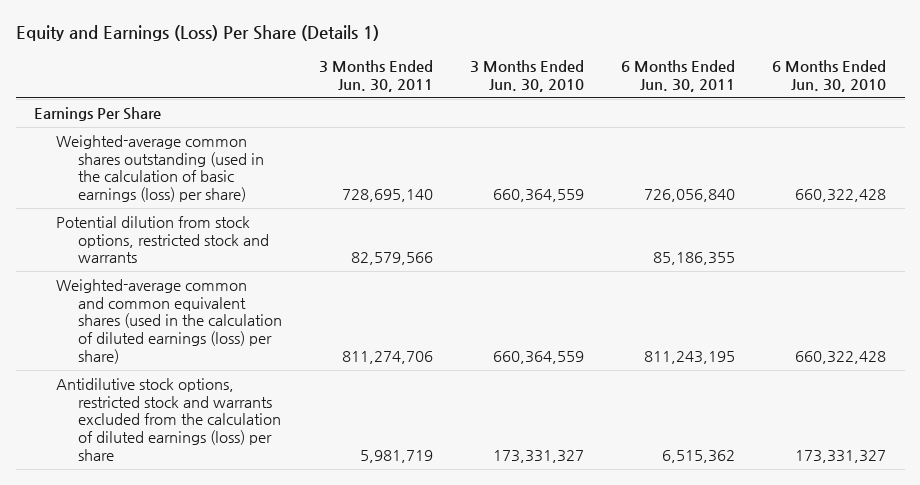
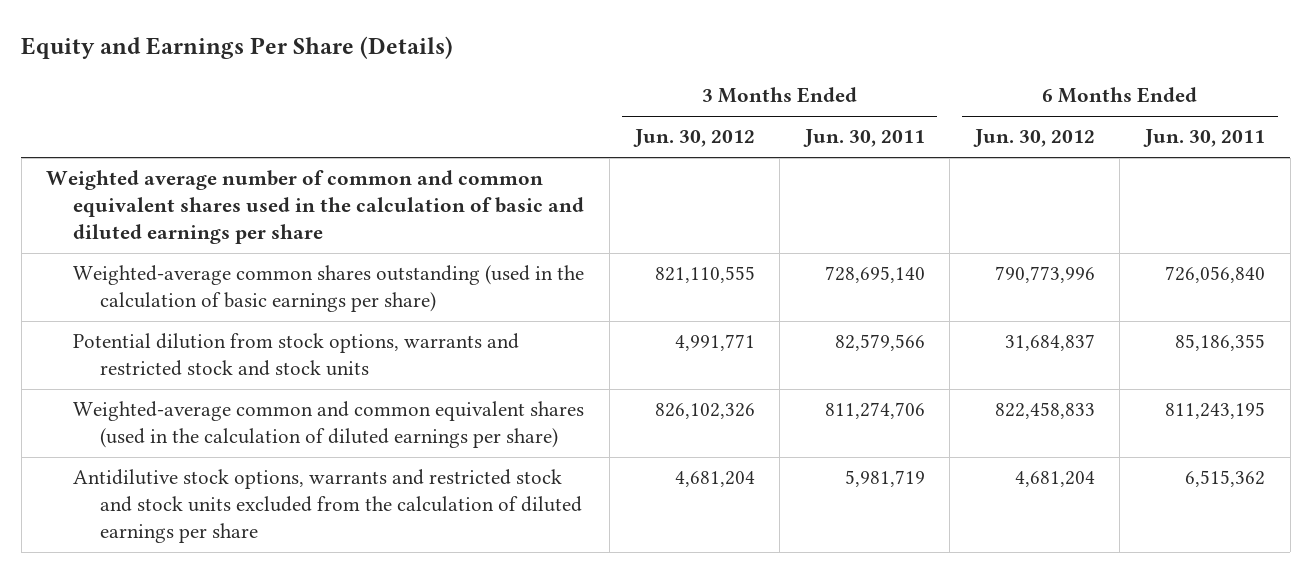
[15,24,379,41] Equity and Earnings (Loss) Per Share (Details 1) -> [21,35,454,59] Equity and Earnings Per Share (Details)
[469,60,584,92] 3 Months Ended Jun. 30, 2010 -> none
[772,60,887,92] 6 Months Ended Jun. 30, 2010 -> none
none -> [632,129,755,148] Jun. 30, 2012
none -> [972,129,1095,148] Jun. 30, 2012
[34,106,162,121] Earnings Per Share -> [46,170,585,245] Weighted average number of common and common equivalent shares used in the calculation of basic and diluted earnings per share
[55,134,264,203] Weighted-average common shares outstanding (used in the calculation of basic earnings (loss) per share) -> [73,265,585,313] Weighted-average common shares outstanding (used in the calculation of basic earnings per share)
[55,215,269,264] Potential dilution from stock options, restricted stock and warrants -> [73,333,520,377] Potential dilution from stock options, warrants and restricted stock and stock units
[55,278,282,364] Weighted-average common and common equivalent shares (used in the calculation of diluted earnings (loss) per share) -> [73,401,585,449] Weighted-average common and common equivalent shares (used in the calculation of diluted earnings per share)
[55,377,281,461] Antidilutive stock options, restricted stock and warrants excluded from the calculation of diluted earnings (loss) per share -> [73,469,583,544] Antidilutive stock options, warrants and restricted stock and stock units excluded from the calculation of diluted earnings per share

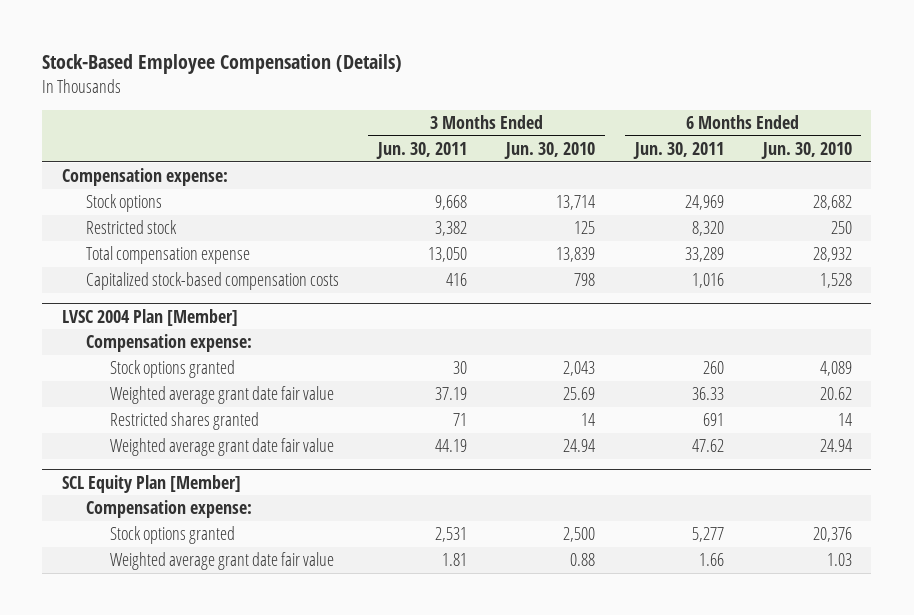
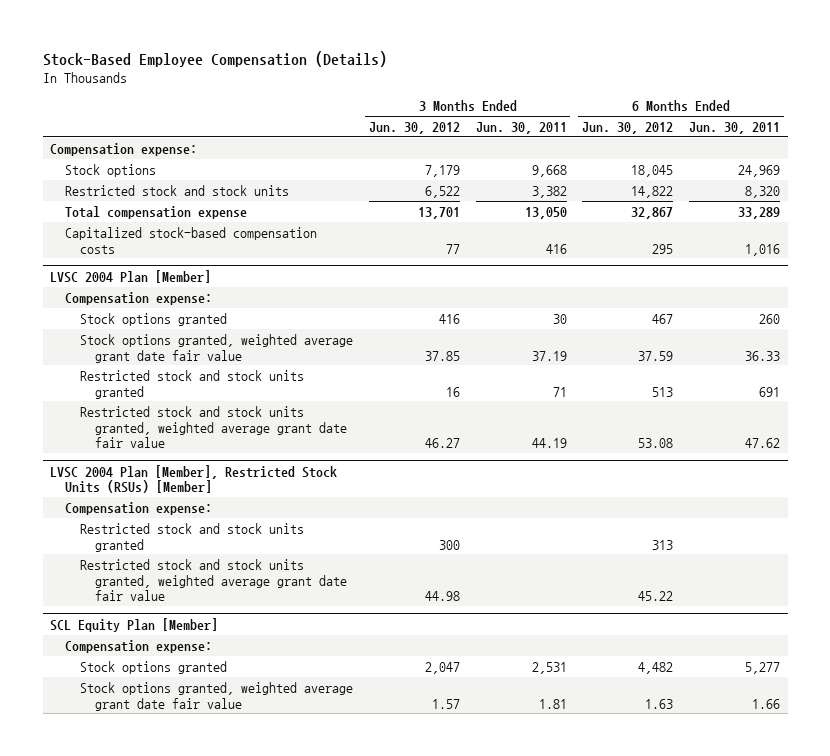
[504,142,596,160] Jun. 30, 2010 -> none
[760,142,852,160] Jun. 30, 2010 -> none
none -> [368,121,460,134] Jun. 30, 2012
none -> [582,121,674,134] Jun. 30, 2012
[86,220,178,235] Restricted stock -> [65,184,290,196] Restricted stock and stock units
[110,386,335,405] Weighted average grant date fair value -> [80,333,354,363] Stock options granted, weighted average grant date fair value
[110,412,260,431] Restricted shares granted -> [80,369,305,399] Restricted stock and stock units granted
[110,438,335,457] Weighted average grant date fair value -> [80,405,348,449] Restricted stock and stock units granted, weighted average grant date fair value
none -> [50,464,338,494] LVSC 2004 Plan [Member], Restricted Stock Units (RSUs) [Member]
none -> [65,501,213,515] Compensation expense:
none -> [80,522,305,552] Restricted stock and stock units granted
none -> [80,558,348,602] Restricted stock and stock units granted, weighted average grant date fair value
[110,552,335,571] Weighted average grant date fair value -> [80,681,354,711] Stock options granted, weighted average grant date fair value

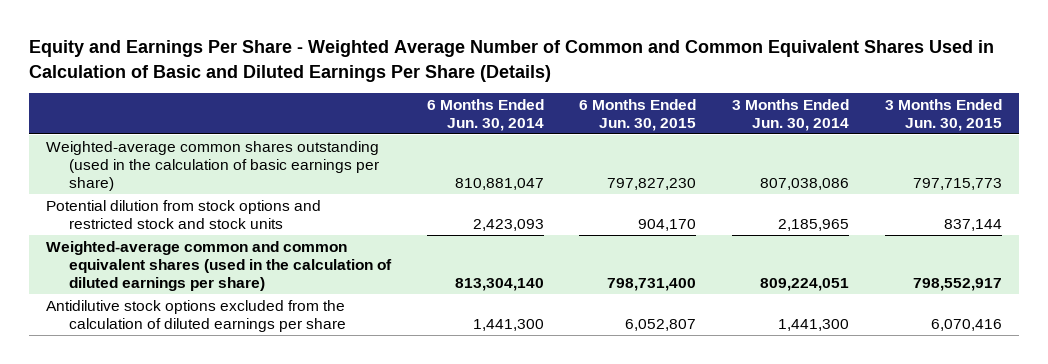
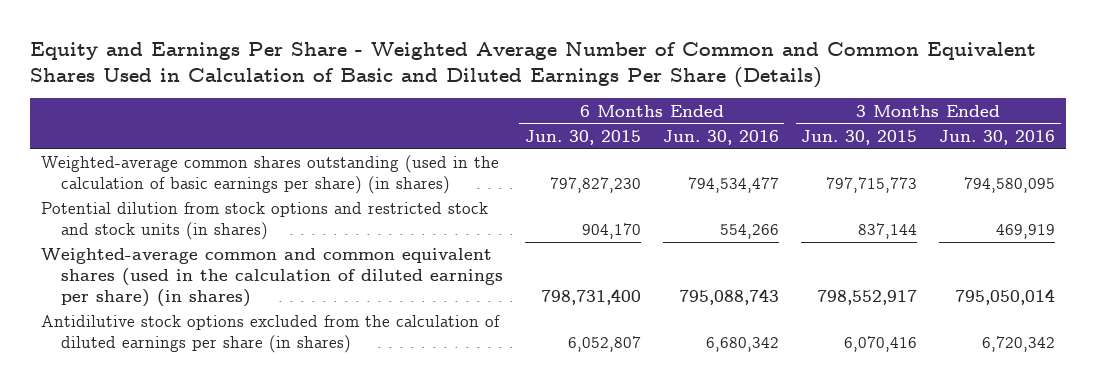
[426,98,544,132] 6 Months Ended Jun. 30, 2014 -> none
[731,98,849,132] 3 Months Ended Jun. 30, 2014 -> none
none -> [662,129,779,145] Jun. 30, 2016
none -> [939,129,1056,145] Jun. 30, 2016
[46,140,380,192] Weighted-average common shares outstanding (used in the calculation of basic earnings per share) -> [40,155,499,195] Weighted-average common shares outstanding (used in the calculation of basic earnings per share) (in shares)
[46,199,322,229] Potential dilution from stock options and restricted stock and stock units -> [40,202,488,241] Potential dilution from stock options and restricted stock and stock units (in shares)
[46,240,393,292] Weighted-average common and common equivalent shares (used in the calculation of diluted earnings per share) -> [40,248,503,308] Weighted-average common and common equivalent shares (used in the calculation of diluted earnings per share) (in shares)
[46,299,347,332] Antidilutive stock options excluded from the calculation of diluted earnings per share -> [40,315,500,354] Antidilutive stock options excluded from the calculation of diluted earnings per share (in shares)

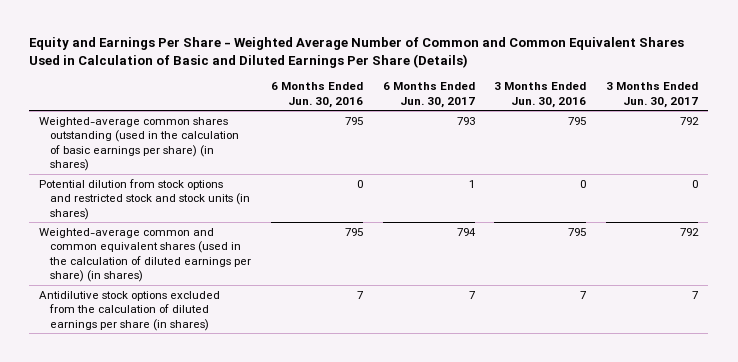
[524,129,641,145] Jun. 30, 2015 -> none
[801,129,918,145] Jun. 30, 2015 -> none
none -> [382,81,475,108] 6 Months Ended Jun. 30, 2017
none -> [606,81,699,108] 3 Months Ended Jun. 30, 2017
[687,177,779,194] 794,534,477 -> [344,116,363,125] 795
[964,177,1056,194] 794,580,095 -> [568,116,587,125] 795
[719,224,779,240] 554,266 -> [356,179,363,188] 0
[996,224,1056,240] 469,919 -> [580,179,587,188] 0
[678,289,779,306] 795,088,743 -> [344,227,363,236] 795
[955,289,1056,306] 795,050,014 -> [568,227,587,236] 795
[705,337,779,353] 6,680,342 -> [356,290,363,299] 7
[982,336,1056,353] 6,720,342 -> [580,290,587,299] 7

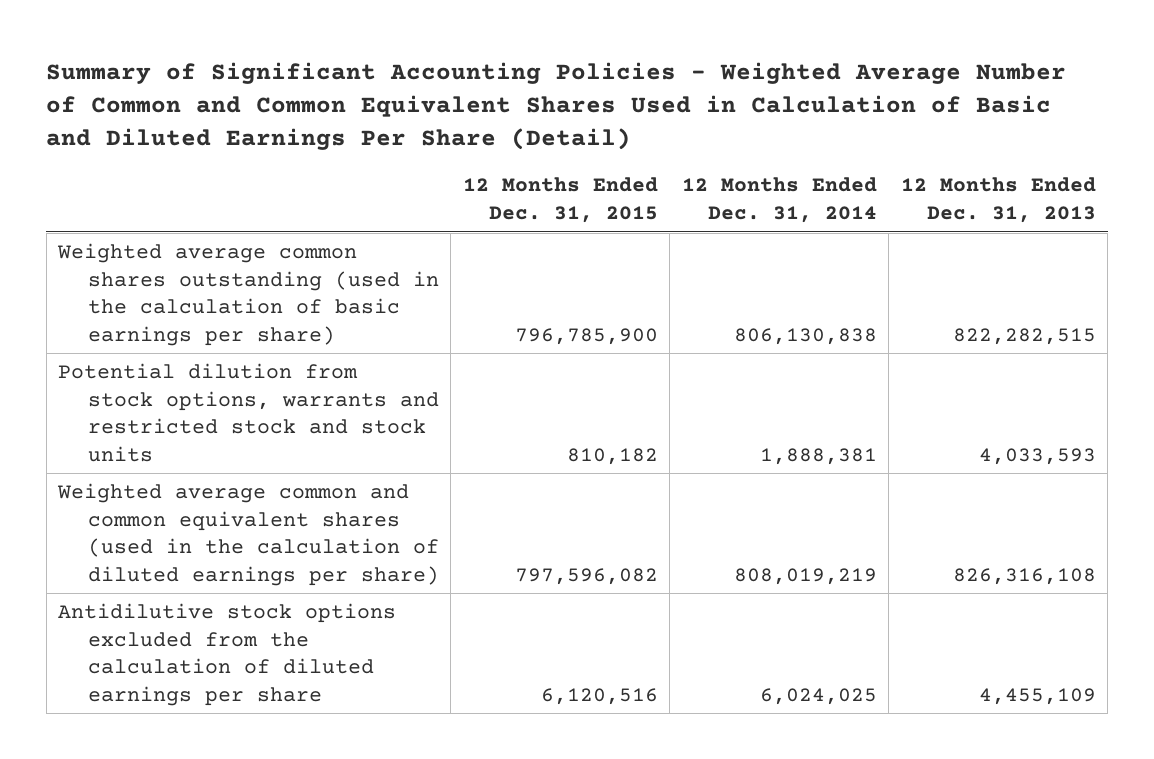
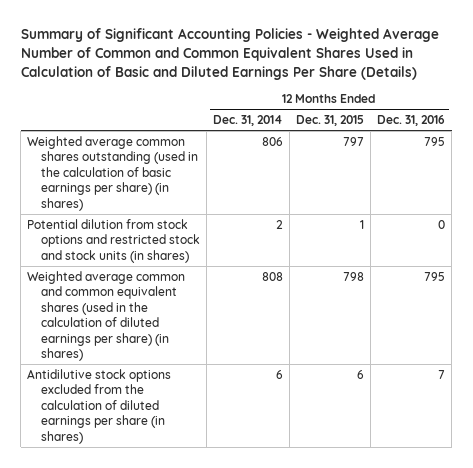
[46,62,1067,151] Summary of Significant Accounting Policies - Weighted Average Number of Common and Common Equivalent Shares Used in Calculation of Basic and Diluted Earnings Per Share (Detail) -> [20,28,439,80] Summary of Significant Accounting Policies - Weighted Average Number of Common and Common Equivalent Shares Used in Calculation of Basic and Diluted Earnings Per Share (Details)
[900,177,1096,224] 12 Months Ended Dec. 31, 2013 -> none
none -> [377,114,446,126] Dec. 31, 2016
[56,242,439,346] Weighted average common shares outstanding (used in the calculation of basic earnings per share) -> [27,135,198,211] Weighted average common shares outstanding (used in the calculation of basic earnings per share) (in shares)
[514,327,658,345] 796,785,900 -> [343,136,365,146] 797
[733,327,877,345] 806,130,838 -> [262,136,284,146] 806
[57,362,439,462] Potential dilution from stock options, warrants and restricted stock and stock units -> [27,218,200,263] Potential dilution from stock options and restricted stock and stock units (in shares)
[566,447,658,465] 810,182 -> [360,219,365,229] 1
[759,447,877,465] 1,888,381 -> [276,219,284,229] 2
[56,482,439,586] Weighted average common and common equivalent shares (used in the calculation of diluted earnings per share) -> [27,270,186,362] Weighted average common and common equivalent shares (used in the calculation of diluted earnings per share) (in shares)
[514,567,658,585] 797,596,082 -> [343,271,365,281] 798
[733,567,877,585] 808,019,219 -> [262,271,284,281] 808
[57,602,396,706] Antidilutive stock options excluded from the calculation of diluted earnings per share -> [27,368,172,444] Antidilutive stock options excluded from the calculation of diluted earnings per share (in shares)
[540,687,658,705] 6,120,516 -> [357,369,365,379] 6
[759,687,877,705] 6,024,025 -> [276,369,284,379] 6

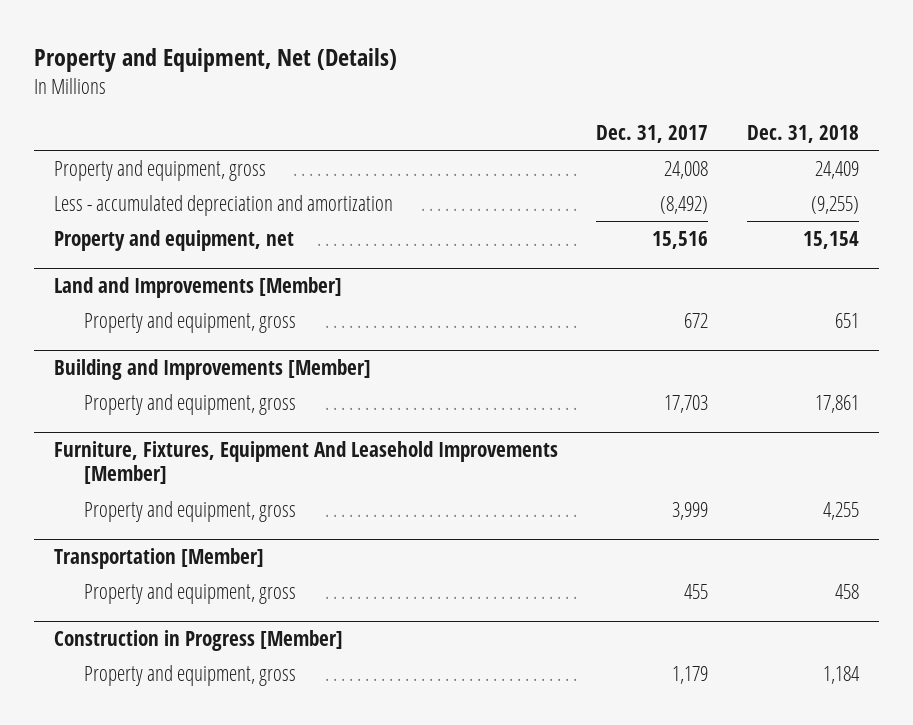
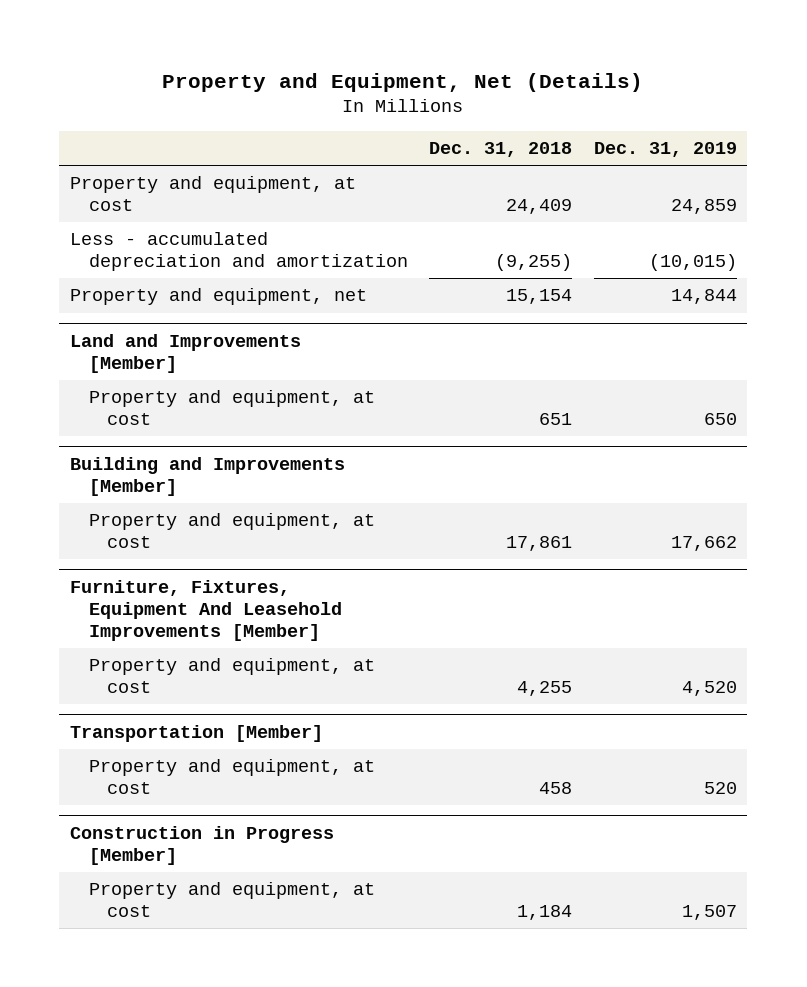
[596,124,709,143] Dec. 31, 2017 -> none
none -> [593,141,737,157] Dec. 31, 2019
[53,160,266,182] Property and equipment, gross -> [70,176,357,212] Property and equipment, at cost
[83,312,296,334] Property and equipment, gross -> [88,390,375,426] Property and equipment, at cost
[83,394,296,416] Property and equipment, gross -> [88,513,375,549] Property and equipment, at cost
[83,501,296,523] Property and equipment, gross -> [88,658,375,694] Property and equipment, at cost
[83,583,296,605] Property and equipment, gross -> [88,759,375,795] Property and equipment, at cost
[83,665,296,687] Property and equipment, gross -> [88,882,375,918] Property and equipment, at cost

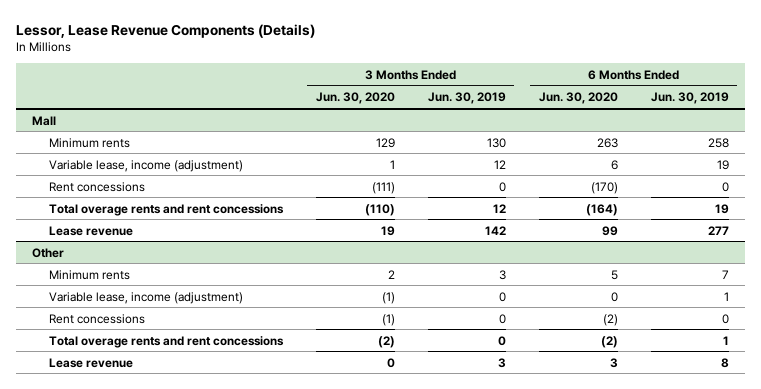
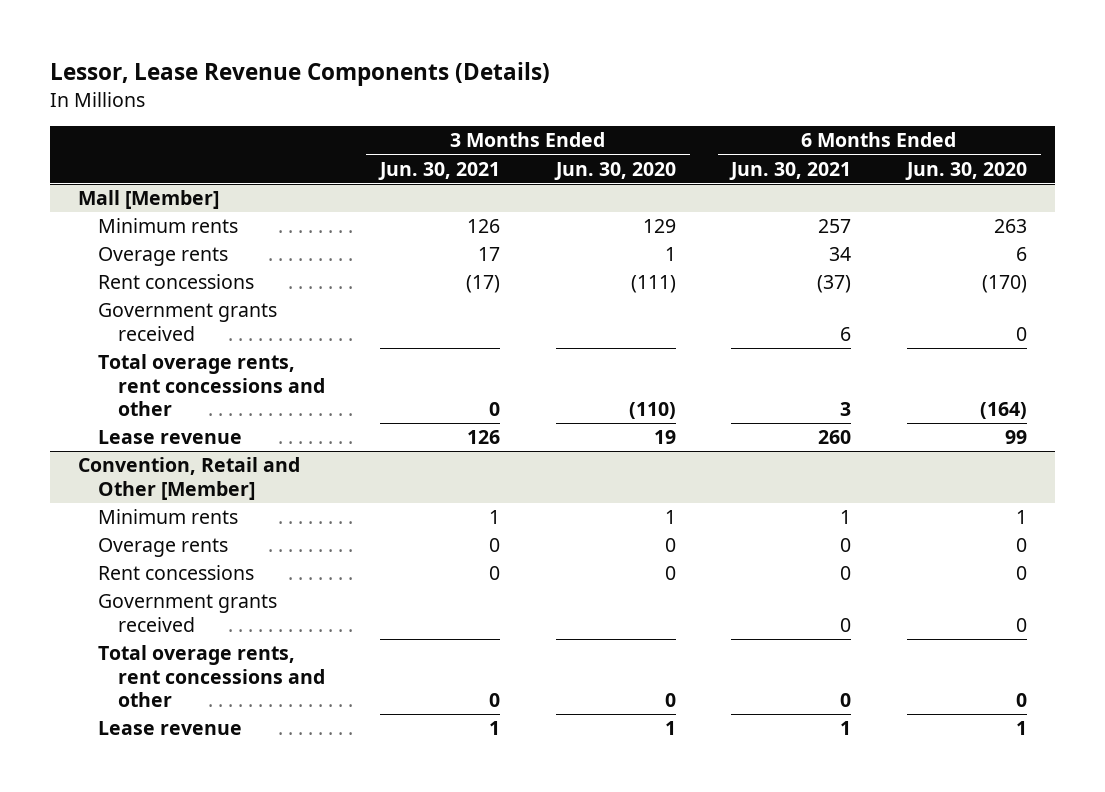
[427,92,506,105] Jun. 30, 2019 -> none
[650,92,729,105] Jun. 30, 2019 -> none
none -> [378,161,501,180] Jun. 30, 2021
none -> [729,161,852,180] Jun. 30, 2021
[32,115,57,126] Mall -> [78,190,220,210] Mall [Member]
[48,159,243,172] Variable lease, income (adjustment) -> [97,247,228,267] Overage rents
none -> [97,303,277,341] Government grants received
[48,203,284,216] Total overage rents and rent concessions -> [97,354,325,417] Total overage rents, rent concessions and other
[48,291,243,304] Variable lease, income (adjustment) -> none
[32,247,65,258] Other -> [78,457,301,500] Convention, Retail and Other [Member]
[387,269,395,279] 2 -> [664,510,676,525] 1
[610,269,618,280] 5 -> [1016,510,1028,525] 1
none -> [97,538,228,558] Overage rents
[381,313,395,326] (1) -> [664,566,676,581] 0
[602,313,618,326] (2) -> [1016,566,1028,581] 0
none -> [97,594,277,632] Government grants received
[48,335,284,348] Total overage rents and rent concessions -> [97,645,325,708] Total overage rents, rent concessions and other
[377,335,395,348] (2) -> [664,693,676,708] 0
[600,335,618,348] (2) -> [1016,693,1028,708] 0
[386,357,395,368] 0 -> [664,721,676,736] 1
[609,357,618,368] 3 -> [1016,721,1028,736] 1

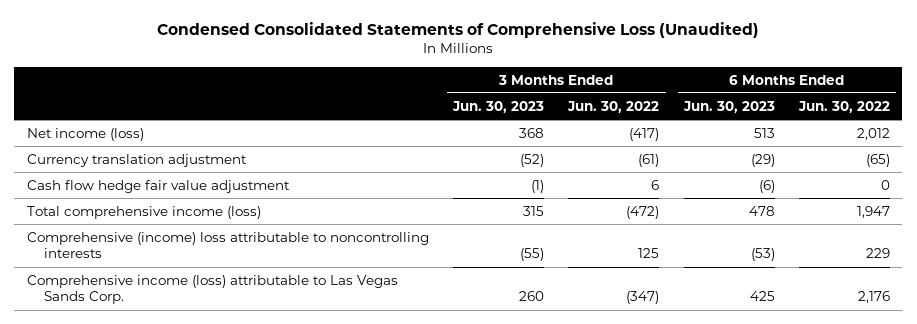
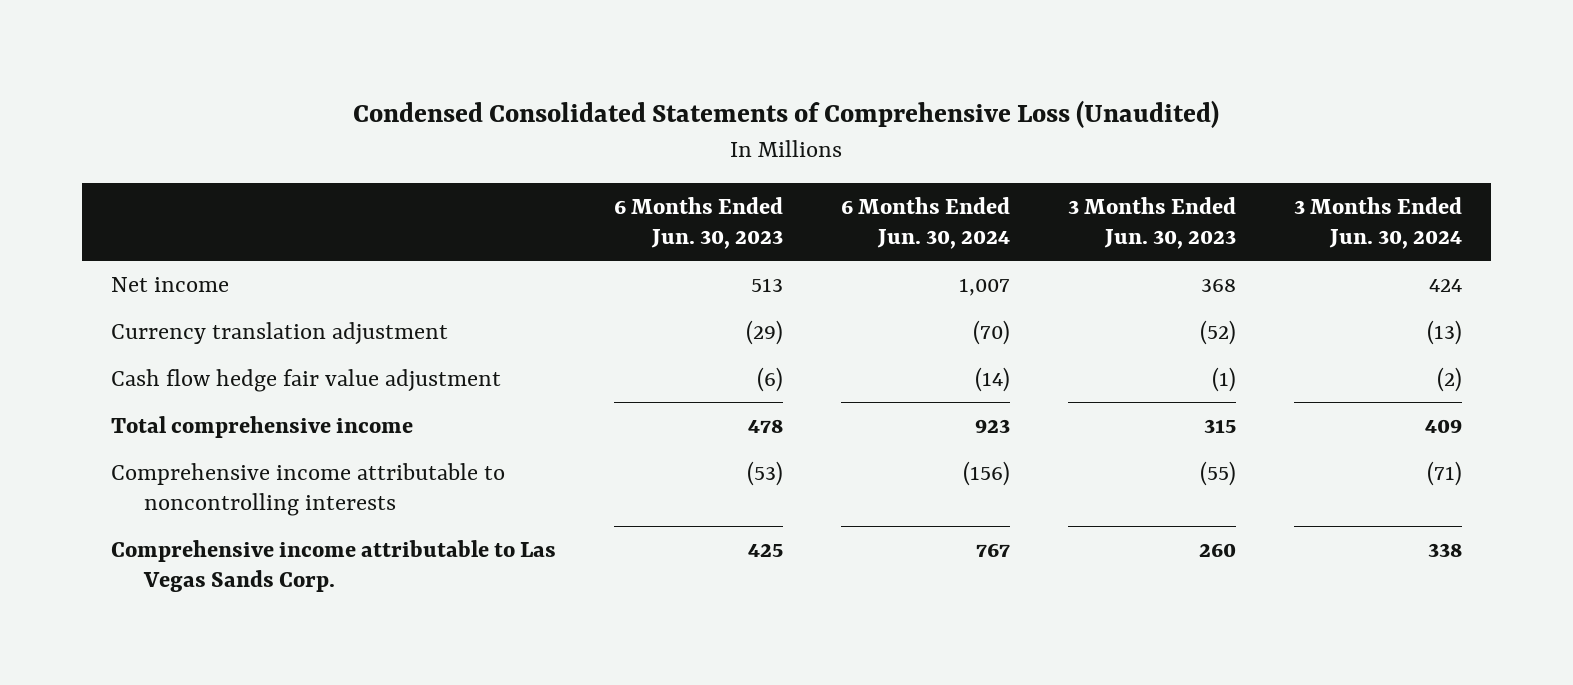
[567,100,660,113] Jun. 30, 2022 -> none
[798,100,891,113] Jun. 30, 2022 -> none
none -> [840,197,1010,250] 6 Months Ended Jun. 30, 2024
none -> [1294,197,1463,250] 3 Months Ended Jun. 30, 2024
[26,127,144,141] Net income (loss) -> [110,277,229,293] Net income
[26,205,261,219] Total comprehensive income (loss) -> [110,416,413,439] Total comprehensive income
[26,231,429,259] Comprehensive (income) loss attributable to noncontrolling interests -> [110,463,505,516] Comprehensive income attributable to noncontrolling interests
[26,274,398,305] Comprehensive income (loss) attributable to Las Vegas Sands Corp. -> [110,540,556,592] Comprehensive income attributable to Las Vegas Sands Corp.

